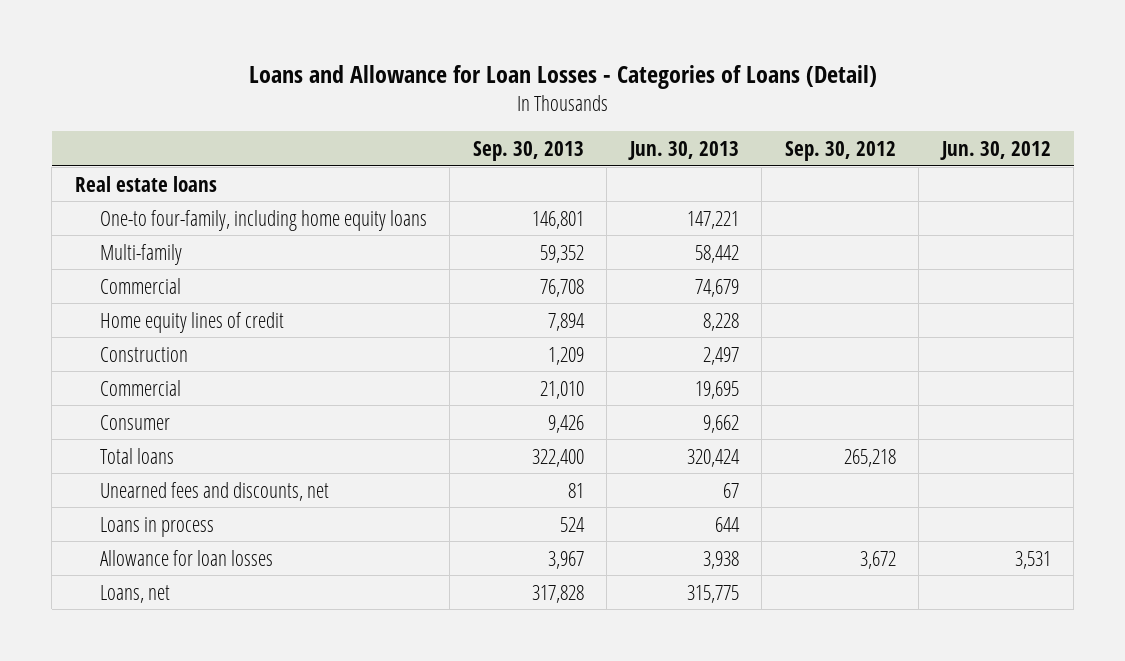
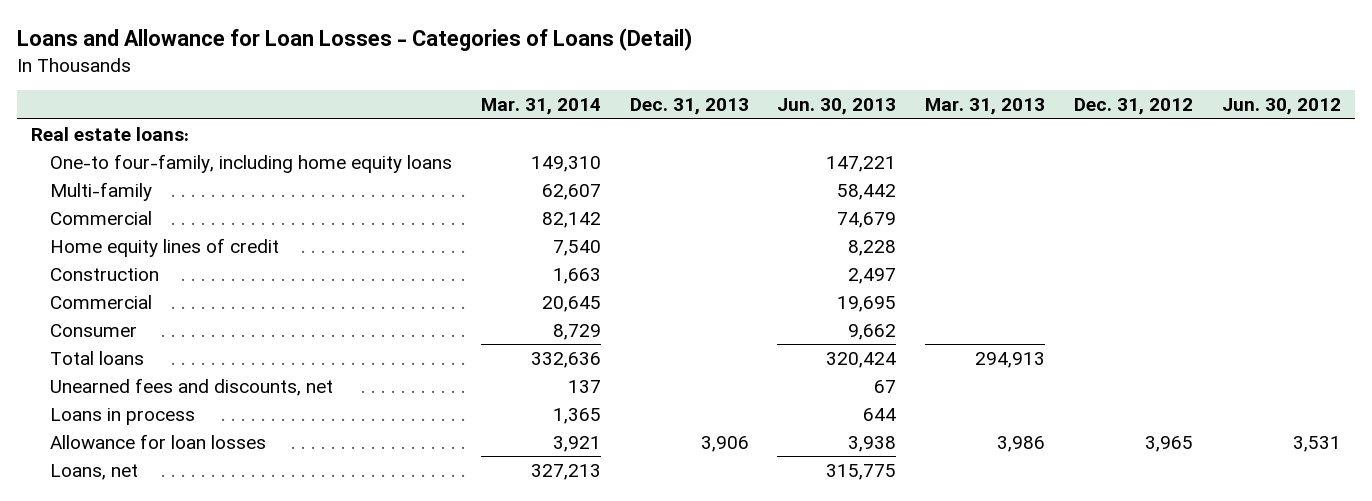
[472,140,584,161] Sep. 30, 2013 -> none
[784,140,896,161] Sep. 30, 2012 -> none
none -> [480,98,601,116] Mar. 31, 2014
none -> [629,98,749,116] Dec. 31, 2013
none -> [925,98,1046,116] Mar. 31, 2013
none -> [1073,98,1193,116] Dec. 31, 2012
[74,175,217,192] Real estate loans -> [31,126,190,141] Real estate loans:

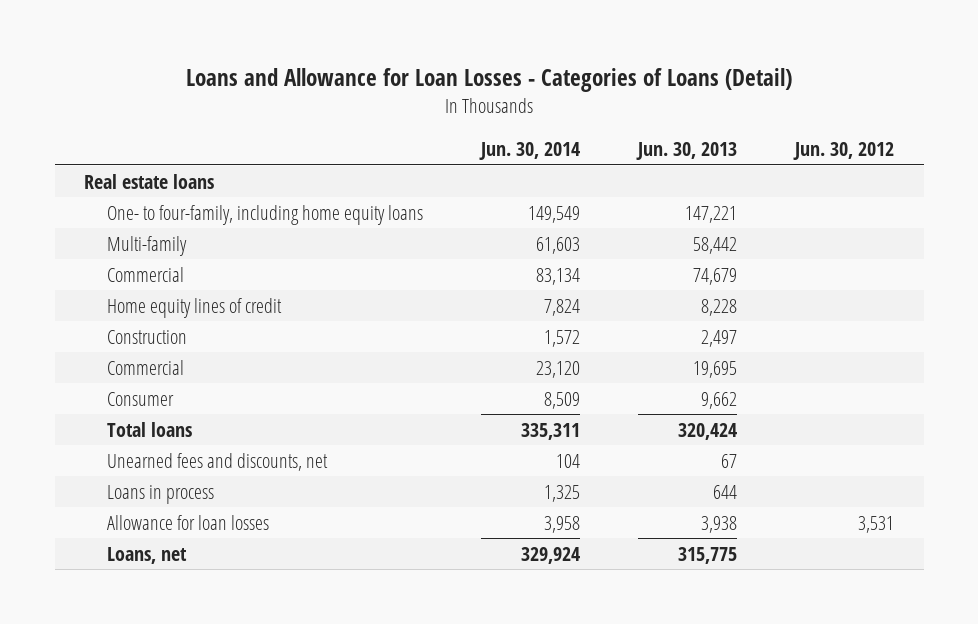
[480,98,601,116] Mar. 31, 2014 -> none
[629,98,749,116] Dec. 31, 2013 -> none
[925,98,1046,116] Mar. 31, 2013 -> none
[1073,98,1193,116] Dec. 31, 2012 -> none
none -> [479,141,581,160] Jun. 30, 2014
[31,126,190,141] Real estate loans: -> [83,173,214,189] Real estate loans
[49,153,452,173] One-to four-family, including home equity loans -> [106,204,423,225] One- to four-family, including home equity loans

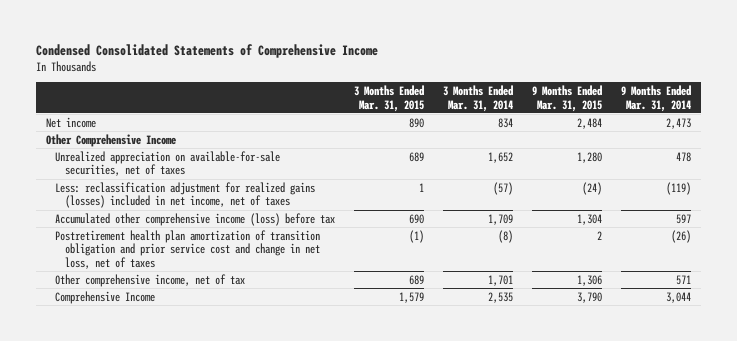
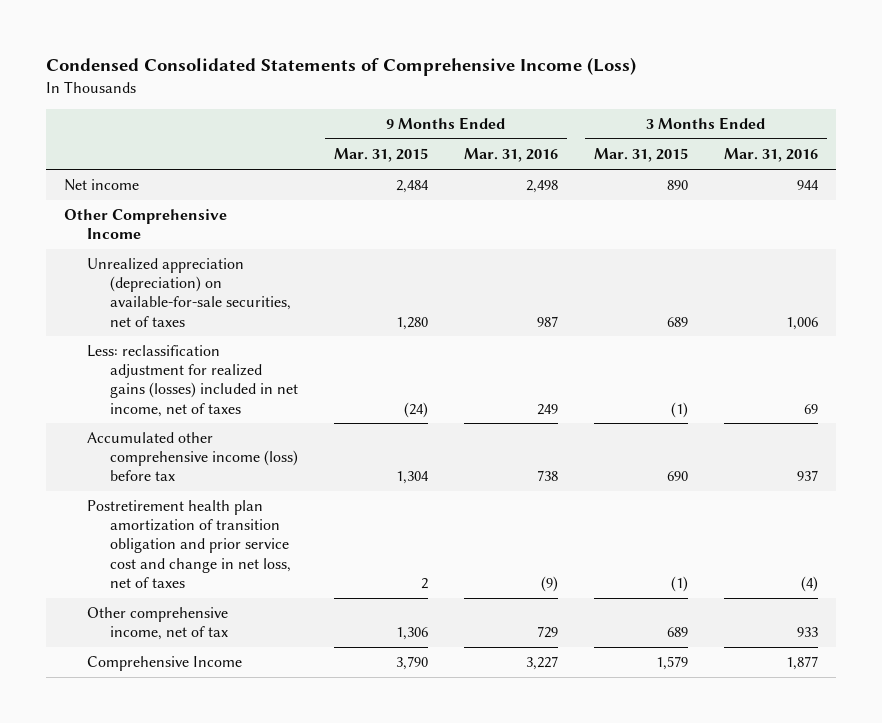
[36,43,379,58] Condensed Consolidated Statements of Comprehensive Income -> [46,56,637,76] Condensed Consolidated Statements of Comprehensive Income (Loss)
[443,84,514,112] 3 Months Ended Mar. 31, 2014 -> none
[621,84,692,112] 9 Months Ended Mar. 31, 2014 -> none
none -> [464,148,559,163] Mar. 31, 2016
none -> [723,148,818,163] Mar. 31, 2016
[55,150,281,177] Unrealized appreciation on available-for-sale securities, net of taxes -> [87,258,292,327] Unrealized appreciation (depreciation) on available-for-sale securities, net of taxes
[419,182,425,192] 1 -> [671,401,689,418] (1)

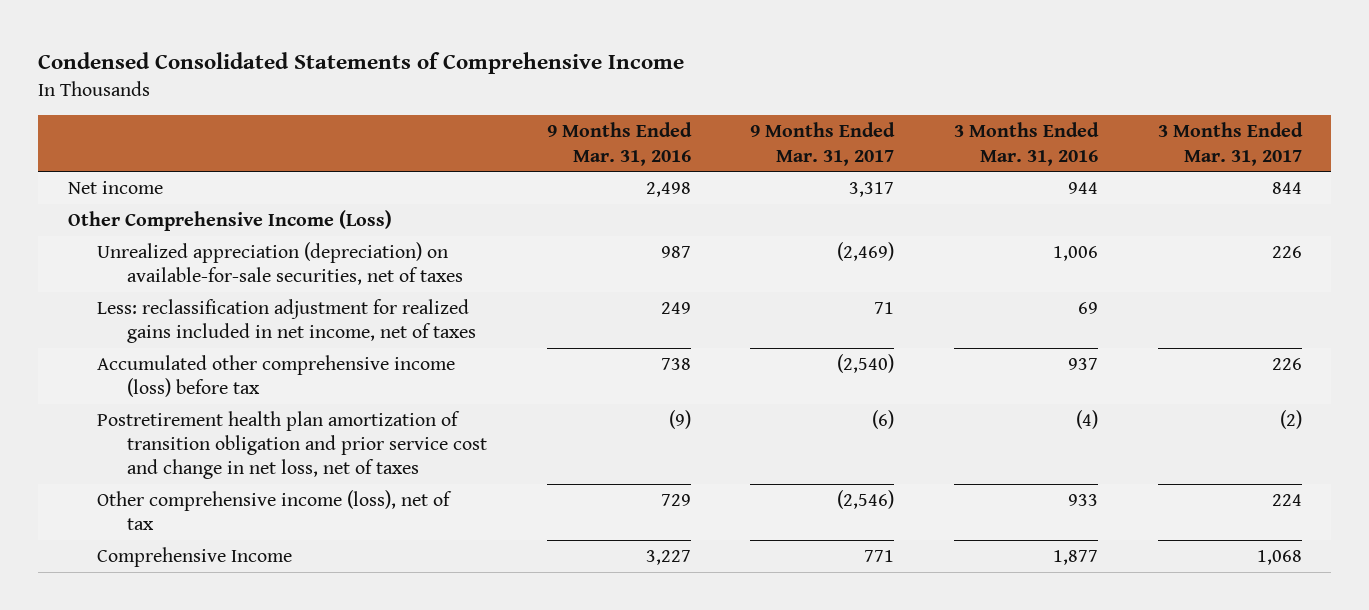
[46,56,637,76] Condensed Consolidated Statements of Comprehensive Income (Loss) -> [37,51,684,74] Condensed Consolidated Statements of Comprehensive Income
[334,148,429,163] Mar. 31, 2015 -> none
[594,148,689,163] Mar. 31, 2015 -> none
none -> [750,122,896,166] 9 Months Ended Mar. 31, 2017
none -> [1157,122,1303,166] 3 Months Ended Mar. 31, 2017
[64,209,228,240] Other Comprehensive Income -> [67,209,392,231] Other Comprehensive Income (Loss)
[87,345,299,417] Less: reclassification adjustment for realized gains (losses) included in net income, net of taxes -> [97,298,476,344] Less: reclassification adjustment for realized gains included in net income, net of taxes
[87,607,229,641] Other comprehensive income, net of tax -> [97,489,453,531] Other comprehensive income (loss), net of tax

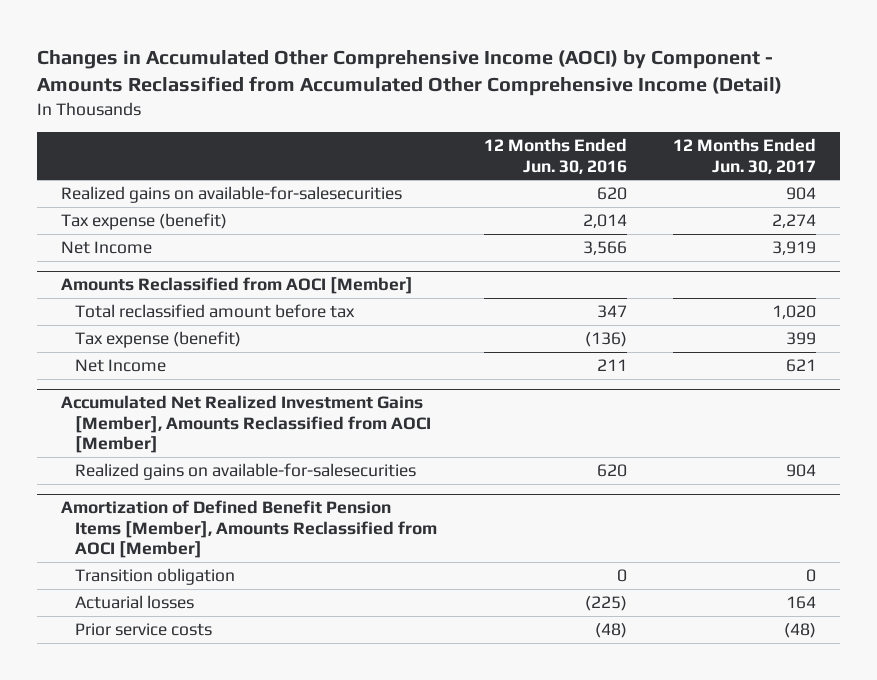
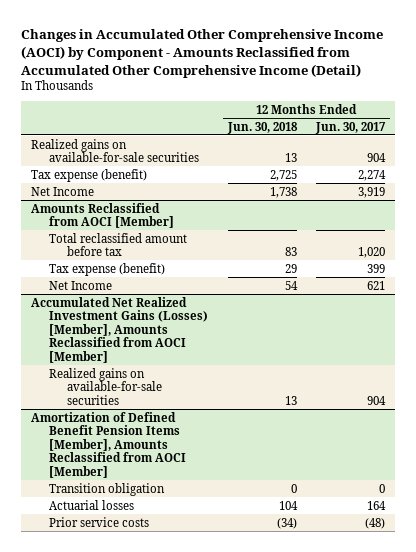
[483,138,627,174] 12 Months Ended Jun. 30, 2016 -> none
none -> [226,121,298,134] Jun. 30, 2018
[60,185,402,203] Realized gains on available-for-salesecurities -> [31,138,200,163] Realized gains on available-for-sale securities
[60,395,432,454] Accumulated Net Realized Investment Gains [Member], Amounts Reclassified from AOCI [Member] -> [31,296,209,364] Accumulated Net Realized Investment Gains (Losses) [Member], Amounts Reclassified from AOCI [Member]
[75,462,417,480] Realized gains on available-for-salesecurities -> [49,367,163,405] Realized gains on available-for-sale securities

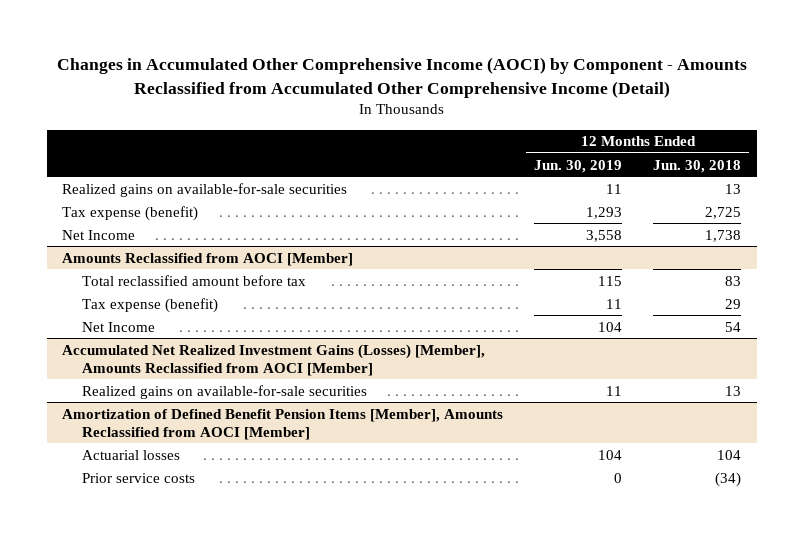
[315,121,387,134] Jun. 30, 2017 -> none
none -> [534,159,623,173] Jun. 30, 2019
[49,482,166,496] Transition obligation -> none

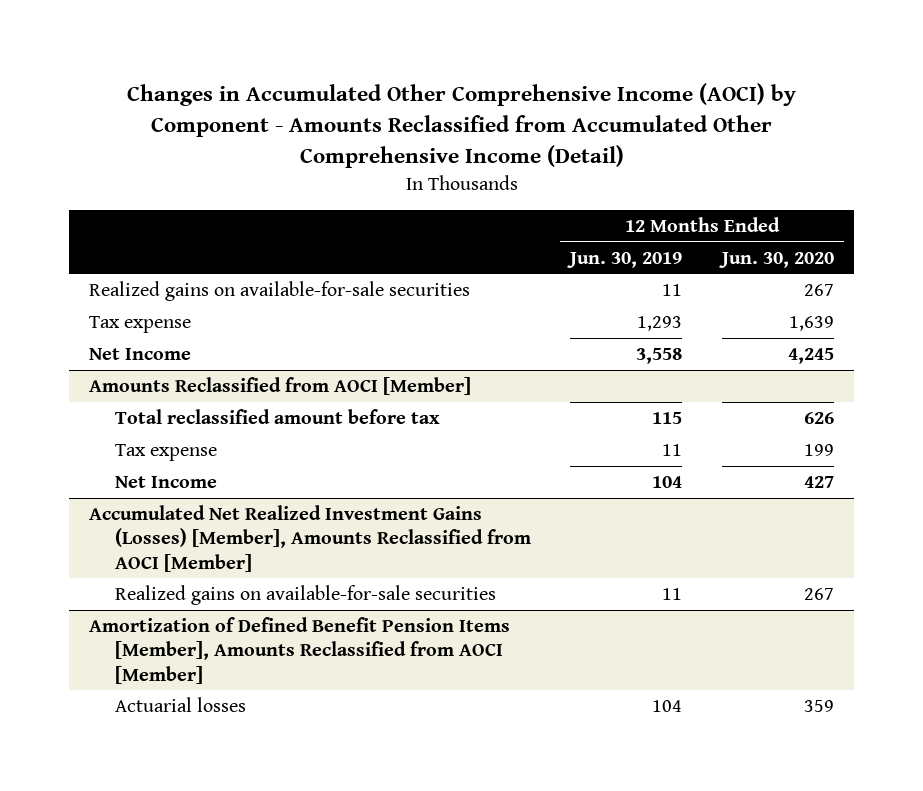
[653,159,742,173] Jun. 30, 2018 -> none
none -> [718,251,834,268] Jun. 30, 2020
[62,205,199,221] Tax expense (benefit) -> [89,316,192,334] Tax expense
[81,297,218,313] Tax expense (benefit) -> [114,444,217,462] Tax expense
[81,472,195,483] Prior service costs -> none

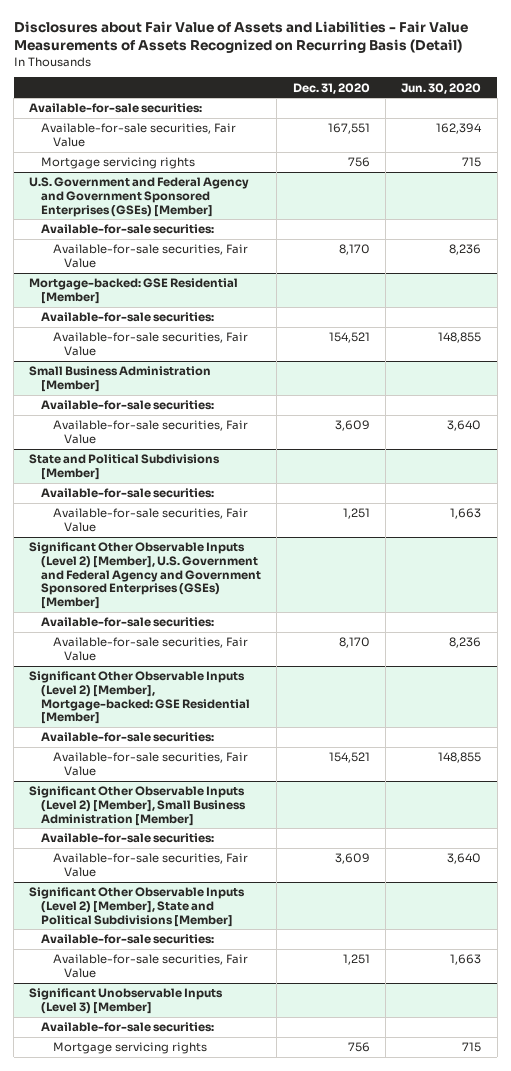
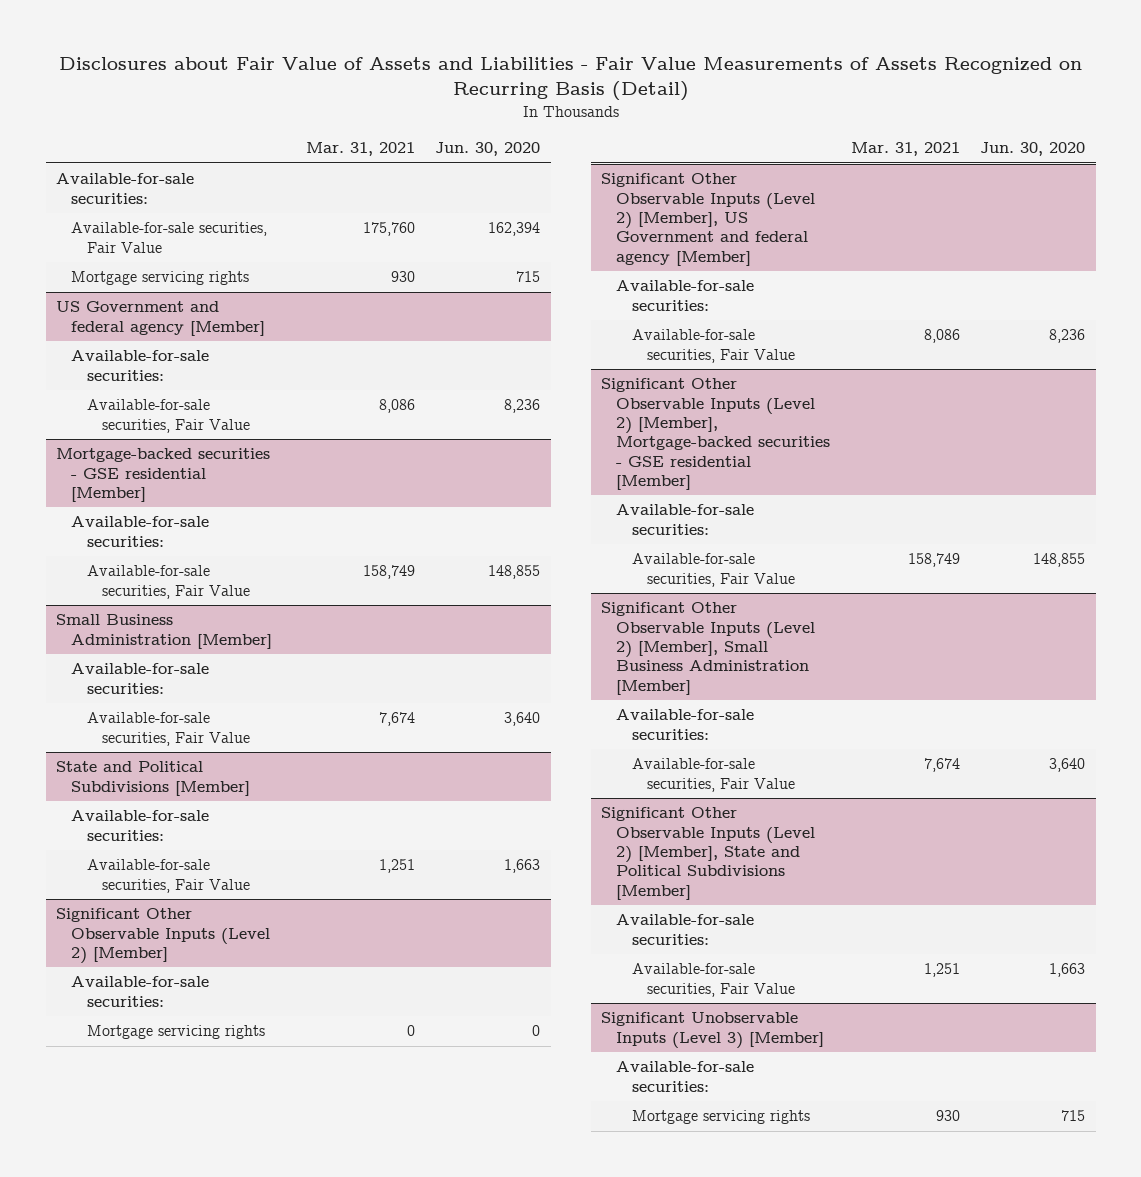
[292,82,370,94] Dec. 31, 2020 -> none
none -> [305,142,415,157] Mar. 31, 2021
[29,177,250,217] U.S. Government and Federal Agency and Government Sponsored Enterprises (GSEs) [Member] -> [55,301,266,336] US Government and federal agency [Member]
[29,278,239,304] Mortgage-backed: GSE Residential [Member] -> [55,448,270,503] Mortgage-backed securities - GSE residential [Member]
[29,542,262,610] Significant Other Observable Inputs (Level 2) [Member], U.S. Government and Federal Agency and Government Sponsored Enterprises (GSEs) [Member] -> none
none -> [55,908,271,965] Significant Other Observable Inputs (Level 2) [Member]
none -> [86,1025,265,1040] Mortgage servicing rights
none -> [600,173,816,266] Significant Other Observable Inputs (Level 2) [Member], US Government and federal agency [Member]
none -> [616,280,755,311] Available-for-sale securities:
[29,671,251,725] Significant Other Observable Inputs (Level 2) [Member], Mortgage-backed: GSE Residential [Member] -> [600,378,831,491] Significant Other Observable Inputs (Level 2) [Member], Mortgage-backed securities - GSE residential [Member]

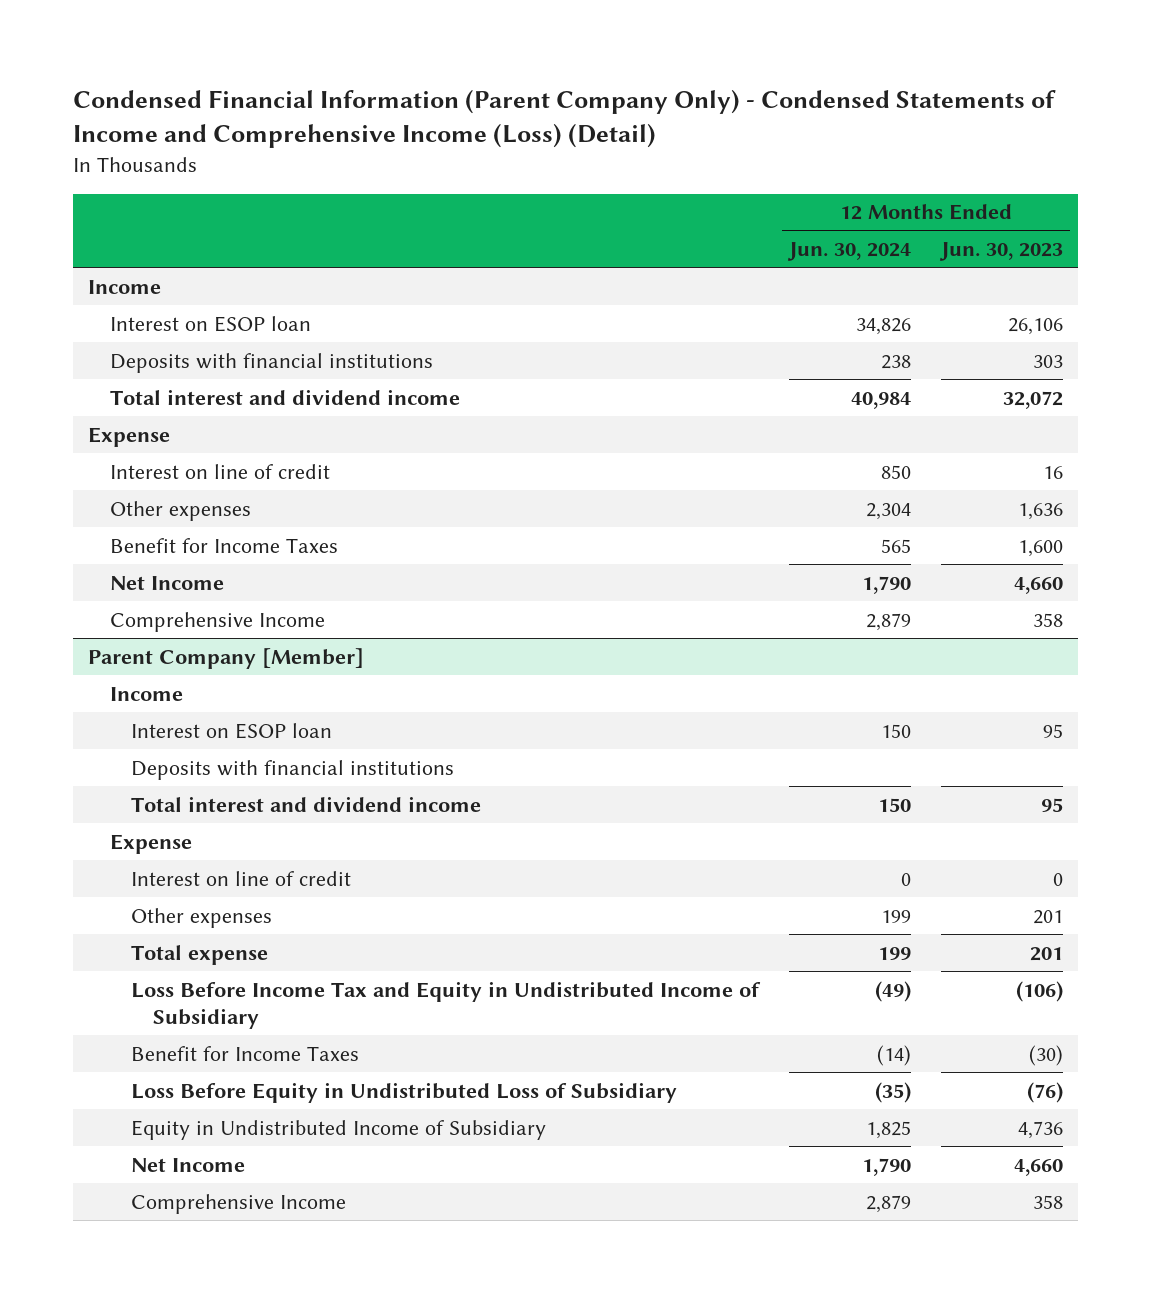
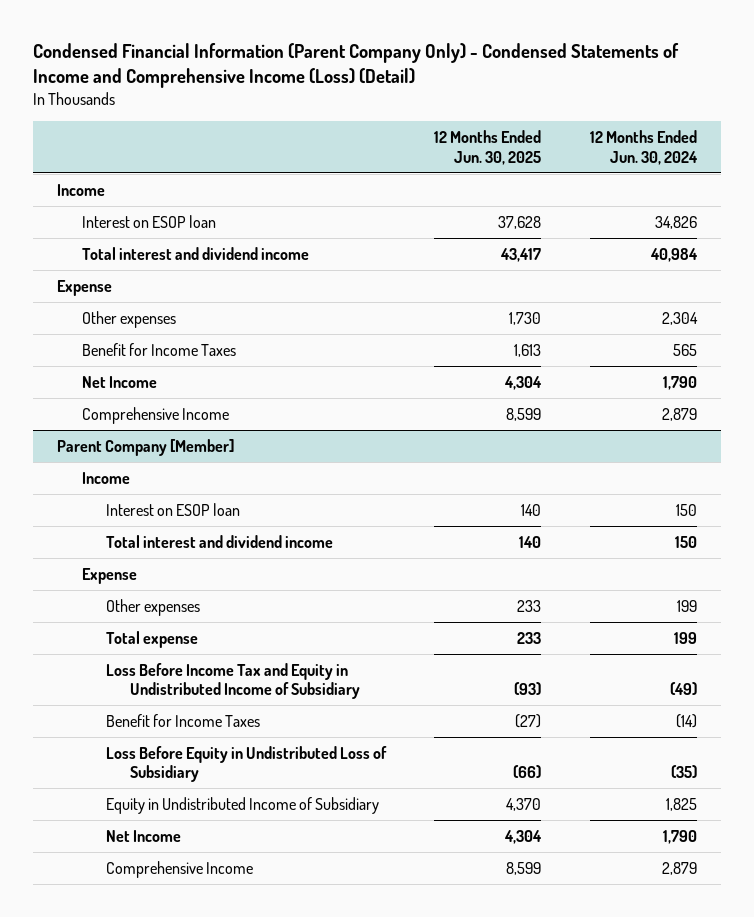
[938,242,1063,262] Jun. 30, 2023 -> none
none -> [434,130,542,165] 12 Months Ended Jun. 30, 2025
[109,352,433,373] Deposits with financial institutions -> none
[109,463,330,479] Interest on line of credit -> none
[131,759,455,780] Deposits with financial institutions -> none
[131,870,352,886] Interest on line of credit -> none

